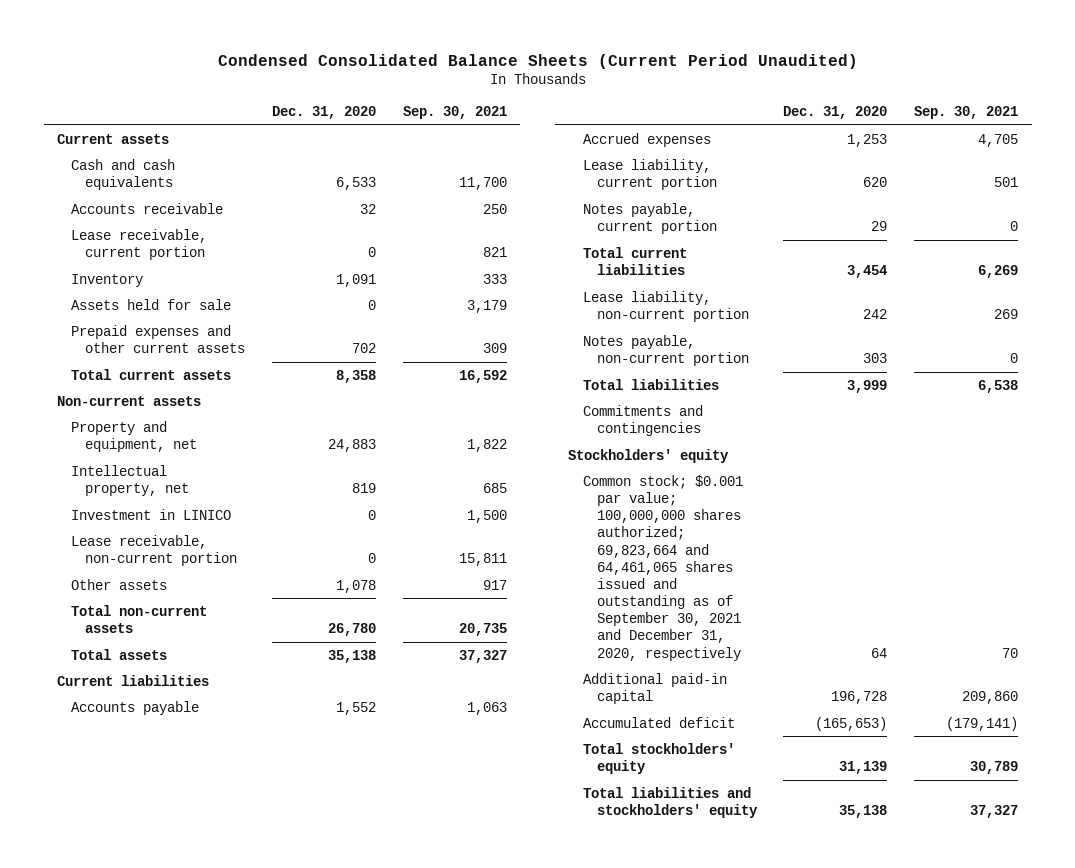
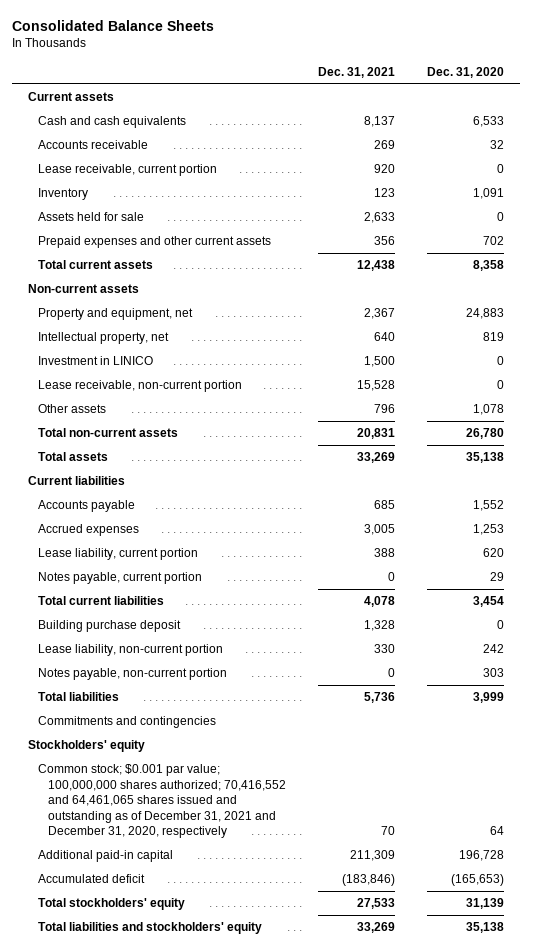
[217,53,858,69] Condensed Consolidated Balance Sheets (Current Period Unaudited) -> [12,20,215,32] Consolidated Balance Sheets
[402,106,507,120] Sep. 30, 2021 -> none
none -> [318,66,396,78] Dec. 31, 2021
none -> [38,620,182,633] Building purchase deposit
[582,474,743,661] Common stock; $0.001 par value; 100,000,000 shares authorized; 69,823,664 and 64,461,065 shares issued and outstanding as of September 30, 2021 and December 31, 2020, respectively -> [38,764,286,839] Common stock; $0.001 par value; 100,000,000 shares authorized; 70,416,552 and 64,461,065 shares issued and outstanding as of December 31, 2021 and December 31, 2020, respectively

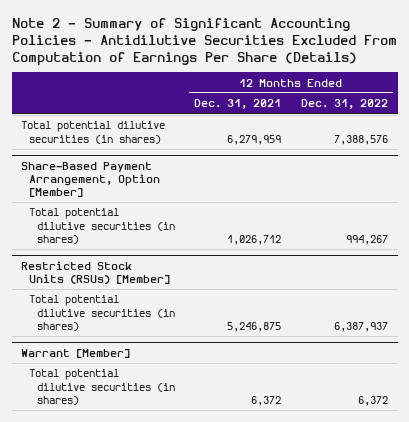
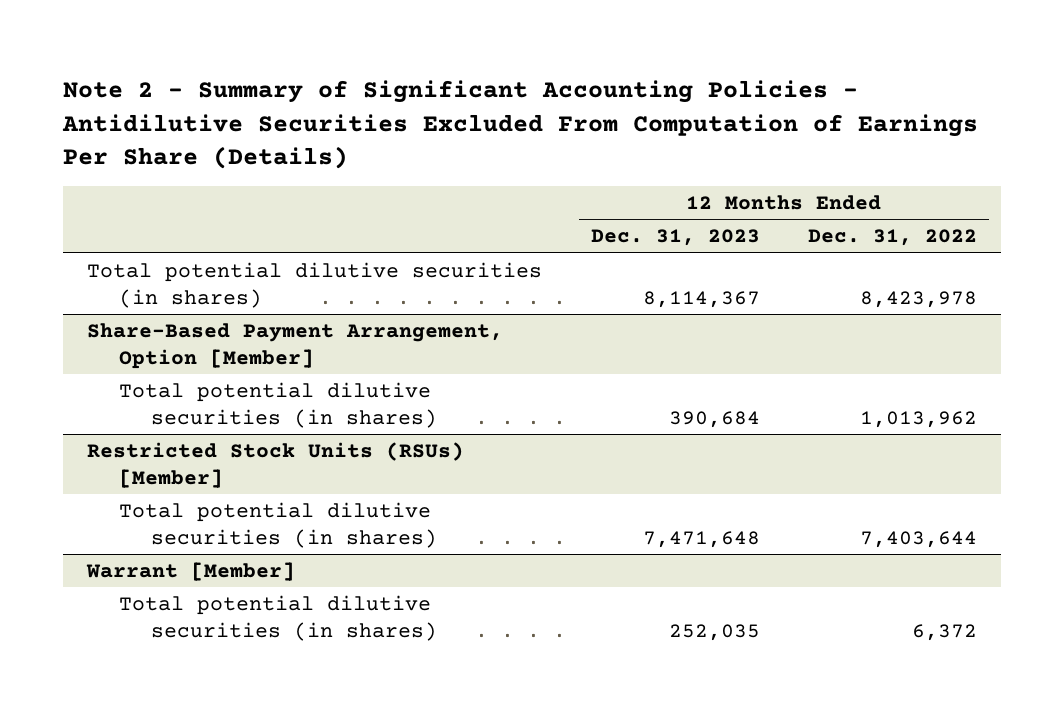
[194,99,282,110] Dec. 31, 2021 -> none
none -> [590,229,760,247] Dec. 31, 2023
[333,134,388,145] 7,388,576 -> [860,290,978,308] 8,423,978
[345,234,388,245] 994,267 -> [860,410,978,428] 1,013,962
[333,321,388,332] 6,387,937 -> [860,530,978,548] 7,403,644

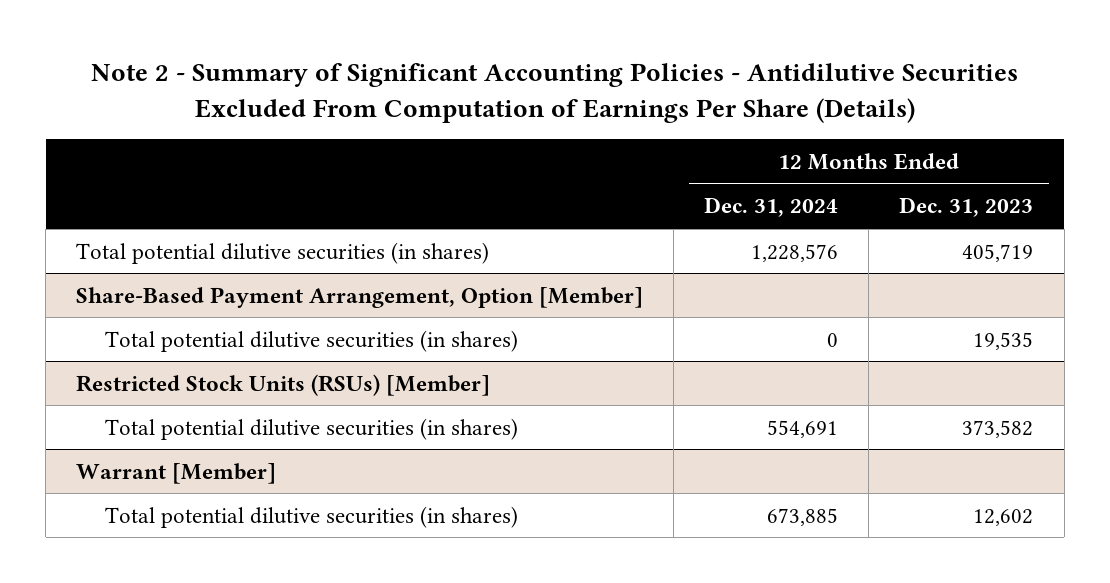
[808,229,978,247] Dec. 31, 2022 -> none
none -> [704,197,839,218] Dec. 31, 2024
[642,290,760,308] 8,114,367 -> [962,243,1034,262] 405,719
[668,410,760,428] 390,684 -> [973,331,1034,350] 19,535
[642,530,760,548] 7,471,648 -> [962,419,1034,438] 373,582
[668,623,760,641] 252,035 -> [973,508,1034,526] 12,602

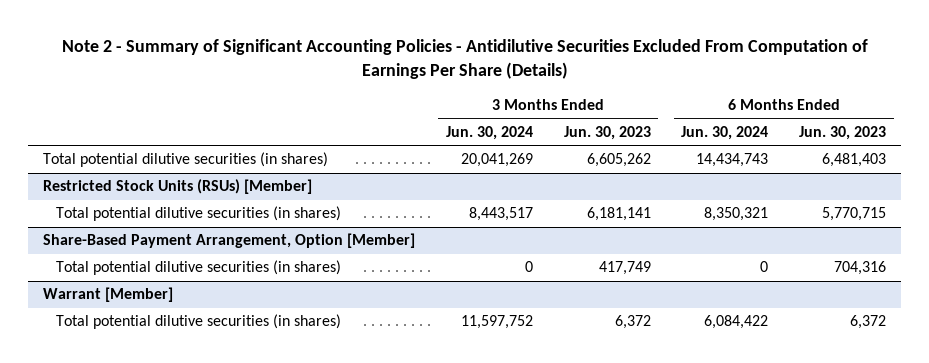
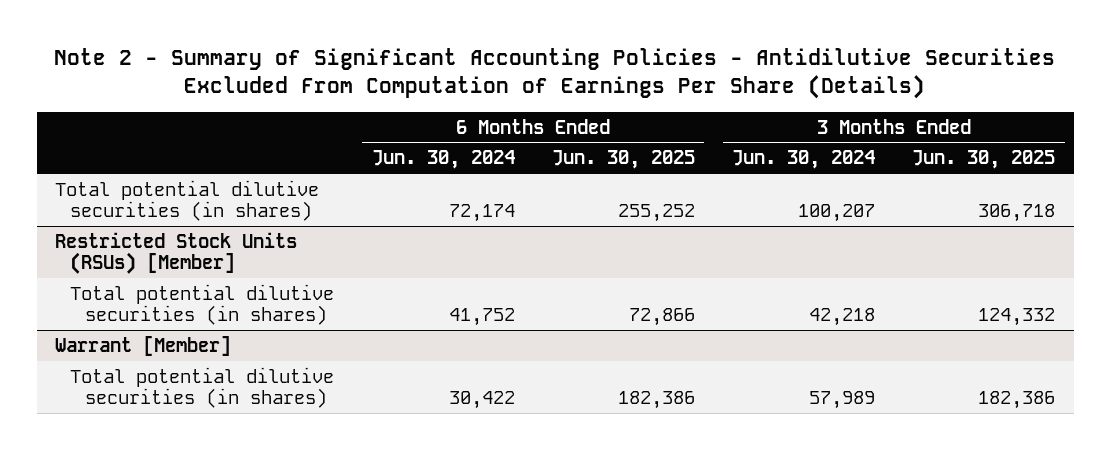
[563,125,651,140] Jun. 30, 2023 -> none
[799,125,887,140] Jun. 30, 2023 -> none
none -> [551,150,695,170] Jun. 30, 2025
none -> [912,150,1056,170] Jun. 30, 2025
[460,153,533,168] 20,041,269 -> [798,204,876,223] 100,207
[696,153,769,168] 14,434,743 -> [448,204,515,223] 72,174
[43,233,416,249] Share-Based Payment Arrangement, Option [Member] -> none
[56,260,342,276] Total potential dilutive securities (in shares) -> none
[468,207,533,222] 8,443,517 -> [809,308,876,327] 42,218
[704,207,769,222] 8,350,321 -> [448,308,515,327] 41,752
[460,315,533,330] 11,597,752 -> [809,391,876,410] 57,989
[704,315,769,330] 6,084,422 -> [448,391,515,410] 30,422

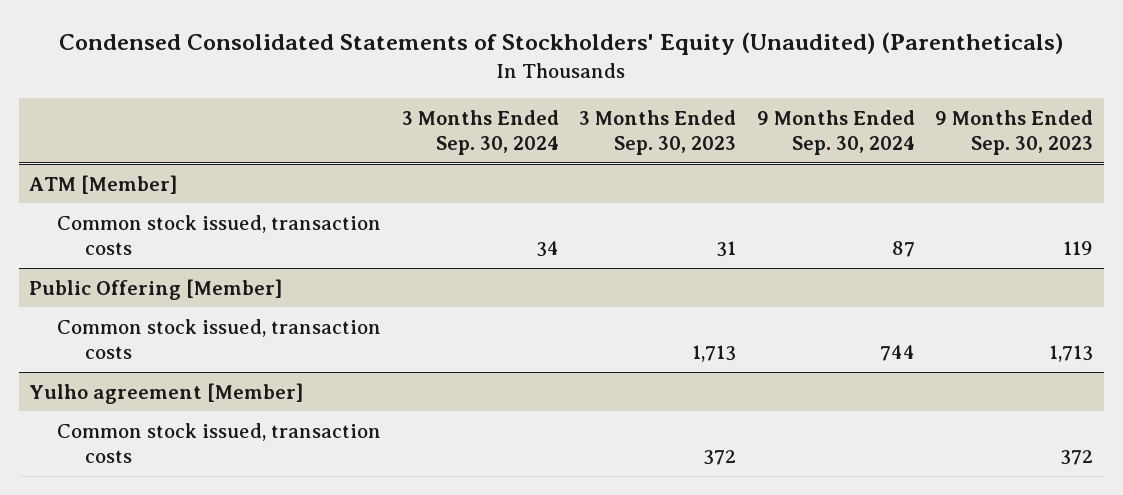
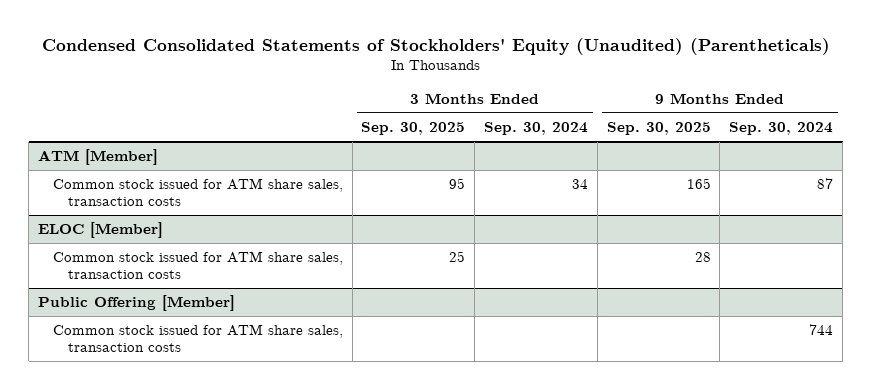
[579,109,737,156] 3 Months Ended Sep. 30, 2023 -> none
[935,109,1094,156] 9 Months Ended Sep. 30, 2023 -> none
none -> [361,121,466,135] Sep. 30, 2025
none -> [606,121,711,135] Sep. 30, 2025
[56,214,381,256] Common stock issued, transaction costs -> [52,178,343,207] Common stock issued for ATM share sales, transaction costs
none -> [37,222,163,239] ELOC [Member]
none -> [52,251,343,280] Common stock issued for ATM share sales, transaction costs
[29,382,304,404] Yulho agreement [Member] -> none
[56,422,381,464] Common stock issued, transaction costs -> none
[56,318,381,360] Common stock issued, transaction costs -> [52,324,343,353] Common stock issued for ATM share sales, transaction costs

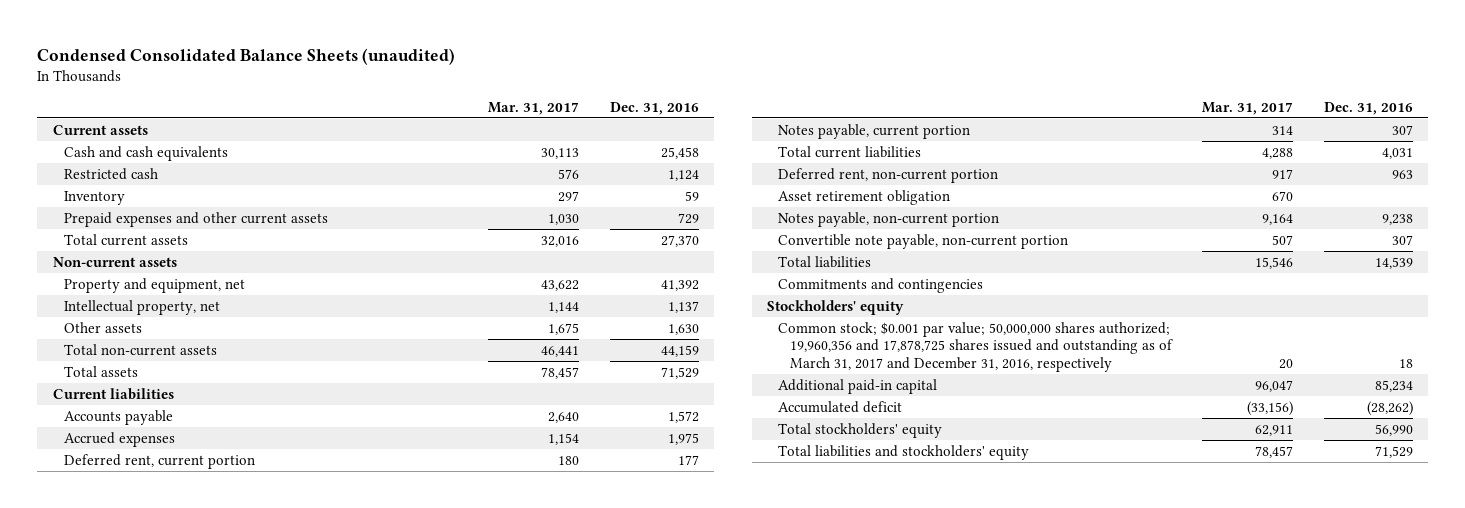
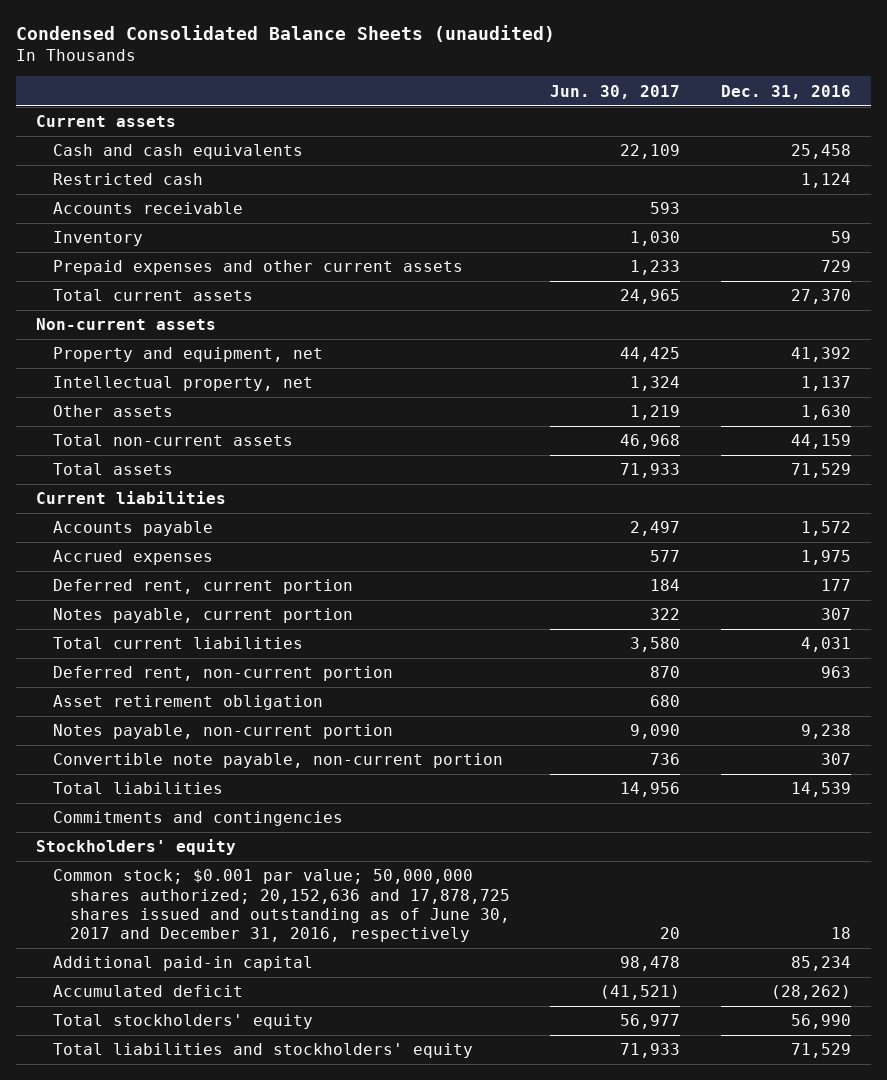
[487,102,579,116] Mar. 31, 2017 -> none
none -> [550,84,681,99] Jun. 30, 2017
none -> [53,202,244,215] Accounts receivable
[778,321,1173,373] Common stock; $0.001 par value; 50,000,000 shares authorized; 19,960,356 and 17,878,725 shares issued and outstanding as of March 31, 2017 and December 31, 2016, respectively -> [53,869,510,943] Common stock; $0.001 par value; 50,000,000 shares authorized; 20,152,636 and 17,878,725 shares issued and outstanding as of June 30, 2017 and December 31, 2016, respectively

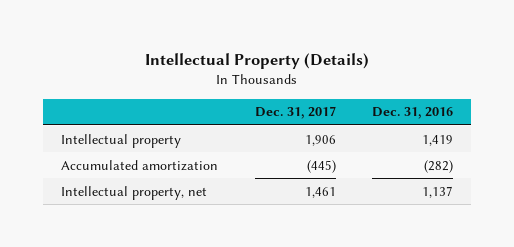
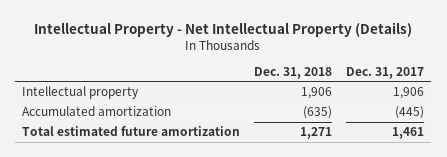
[145,53,370,70] Intellectual Property (Details) -> [34,21,413,37] Intellectual Property - Net Intellectual Property (Details)
[371,107,453,120] Dec. 31, 2016 -> none
none -> [254,66,333,79] Dec. 31, 2018
[61,185,208,200] Intellectual property, net -> [22,126,241,137] Total estimated future amortization

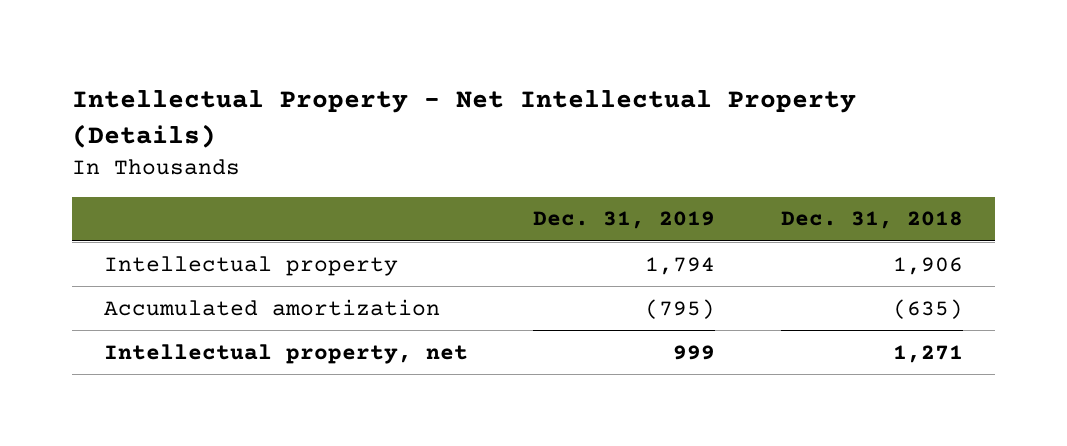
[346,66,425,79] Dec. 31, 2017 -> none
none -> [533,211,716,230] Dec. 31, 2019
[22,126,241,137] Total estimated future amortization -> [104,343,469,364] Intellectual property, net

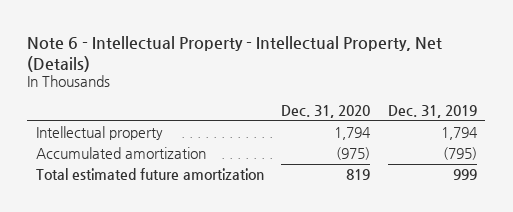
[71,90,856,148] Intellectual Property - Net Intellectual Property (Details) -> [27,35,443,72] Note 6 - Intellectual Property - Intellectual Property, Net (Details)
[780,211,963,230] Dec. 31, 2018 -> none
none -> [281,104,371,118] Dec. 31, 2020
[104,343,469,364] Intellectual property, net -> [35,168,264,181] Total estimated future amortization

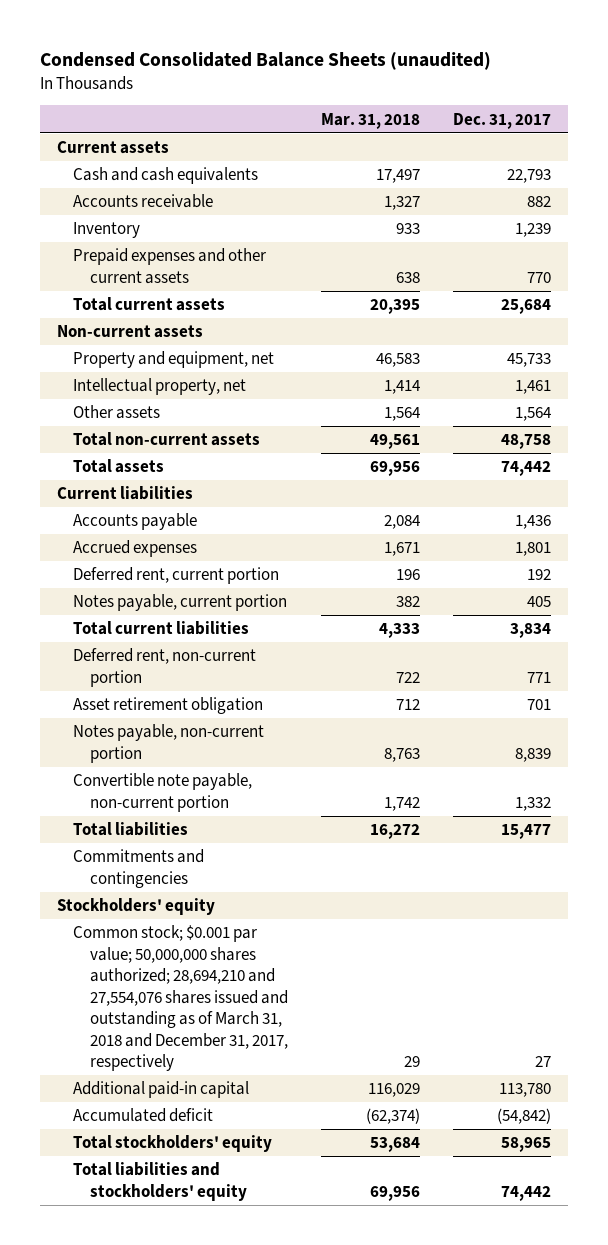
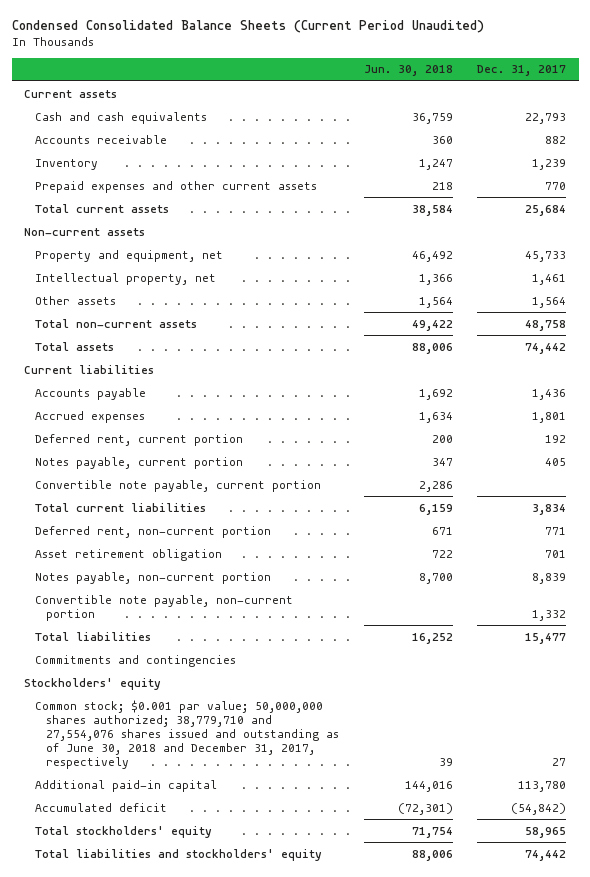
[39,51,491,70] Condensed Consolidated Balance Sheets (unaudited) -> [11,19,484,33] Condensed Consolidated Balance Sheets (Current Period Unaudited)
[321,112,421,129] Mar. 31, 2018 -> none
none -> [363,65,453,77] Jun. 30, 2018
none -> [34,479,321,492] Convertible note payable, current portion
[73,925,288,1072] Common stock; $0.001 par value; 50,000,000 shares authorized; 28,694,210 and 27,554,076 shares issued and outstanding as of March 31, 2018 and December 31, 2017, respectively -> [34,699,340,769] Common stock; $0.001 par value; 50,000,000 shares authorized; 38,779,710 and 27,554,076 shares issued and outstanding as of June 30, 2018 and December 31, 2017, respectively

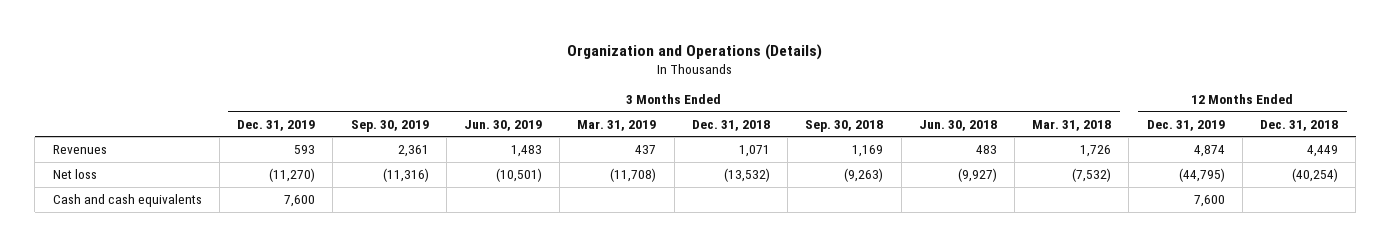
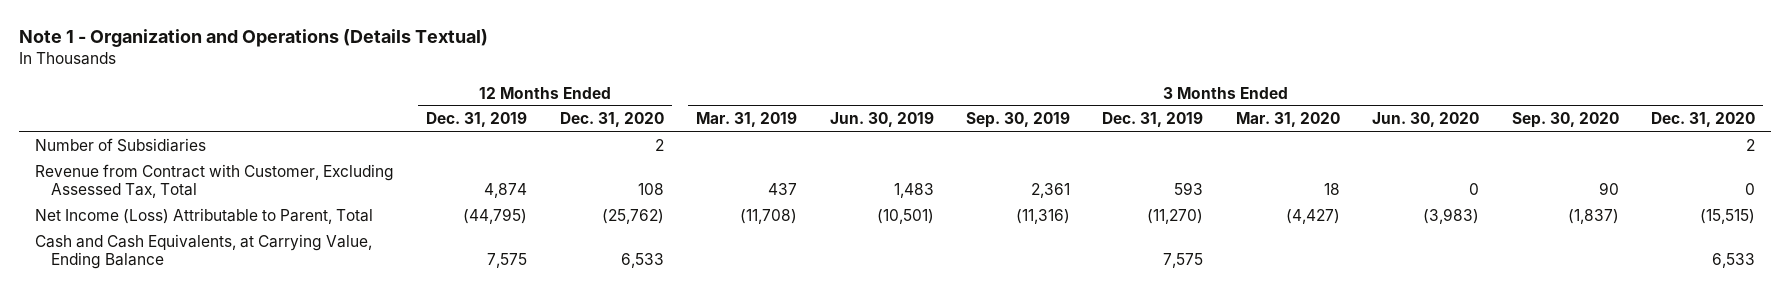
[567,43,823,60] Organization and Operations (Details) -> [18,28,488,47] Note 1 - Organization and Operations (Details Textual)
[691,119,770,131] Dec. 31, 2018 -> none
[805,119,884,132] Sep. 30, 2018 -> none
[918,119,997,131] Jun. 30, 2018 -> none
[1032,119,1112,131] Mar. 31, 2018 -> none
[1260,119,1339,131] Dec. 31, 2018 -> none
none -> [559,112,664,128] Dec. 31, 2020
none -> [1235,112,1340,128] Mar. 31, 2020
none -> [1372,112,1480,128] Jun. 30, 2020
none -> [1511,112,1619,129] Sep. 30, 2020
none -> [1651,112,1756,128] Dec. 31, 2020
none -> [34,137,206,152] Number of Subsidiaries
[52,145,107,155] Revenues -> [34,163,394,198] Revenue from Contract with Customer, Excluding Assessed Tax, Total
[52,169,97,180] Net loss -> [34,207,373,224] Net Income (Loss) Attributable to Parent, Total
[52,194,202,208] Cash and cash equivalents -> [34,233,372,269] Cash and Cash Equivalents, at Carrying Value, Ending Balance
[284,195,316,208] 7,600 -> [1163,252,1204,268] 7,575
[1193,195,1225,208] 7,600 -> [487,252,528,268] 7,575

